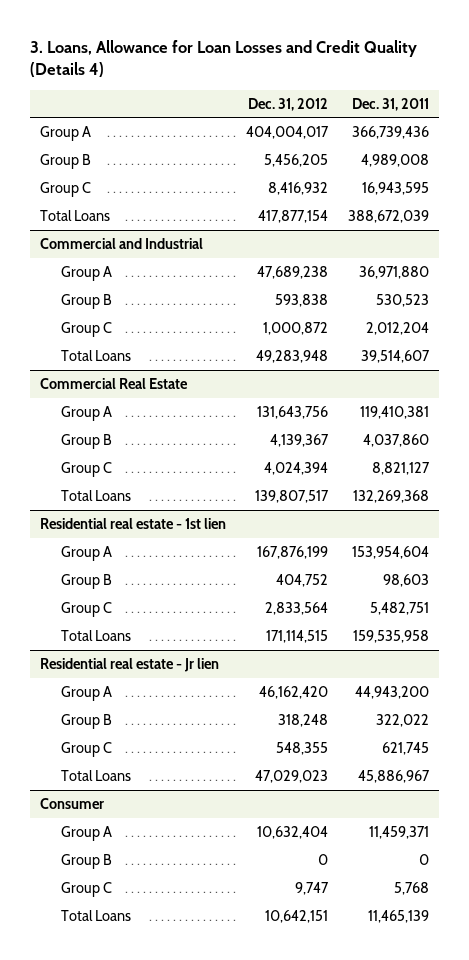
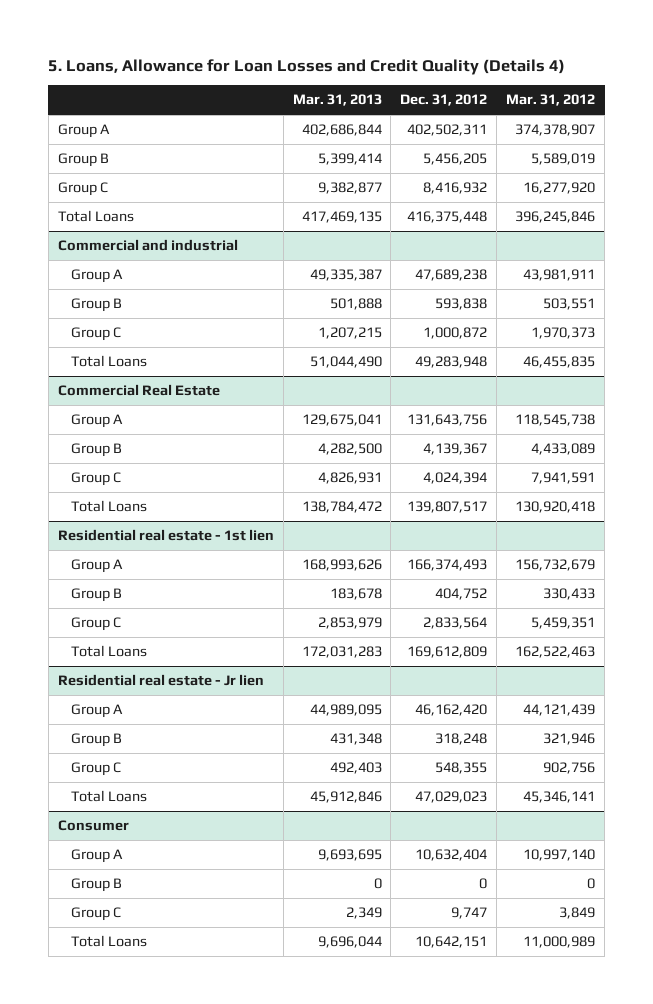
[29,39,417,78] 3. Loans, Allowance for Loan Losses and Credit Quality (Details 4) -> [48,58,566,75] 5. Loans, Allowance for Loan Losses and Credit Quality (Details 4)
[352,97,430,111] Dec. 31, 2011 -> none
none -> [292,94,382,107] Mar. 31, 2013
none -> [506,94,596,107] Mar. 31, 2012
[246,125,330,139] 404,004,017 -> [407,124,488,137] 402,502,311
[258,209,329,223] 417,877,154 -> [407,211,488,224] 416,375,448
[40,237,204,249] Commercial and Industrial -> [57,239,238,252] Commercial and industrial
[257,545,329,559] 167,876,199 -> [407,559,488,572] 166,374,493
[266,629,329,643] 171,114,515 -> [407,646,488,659] 169,612,809

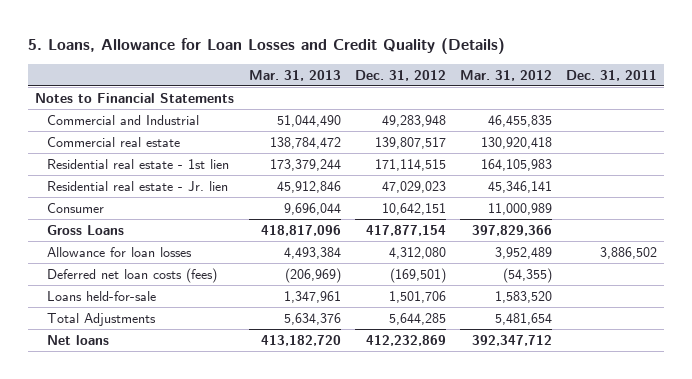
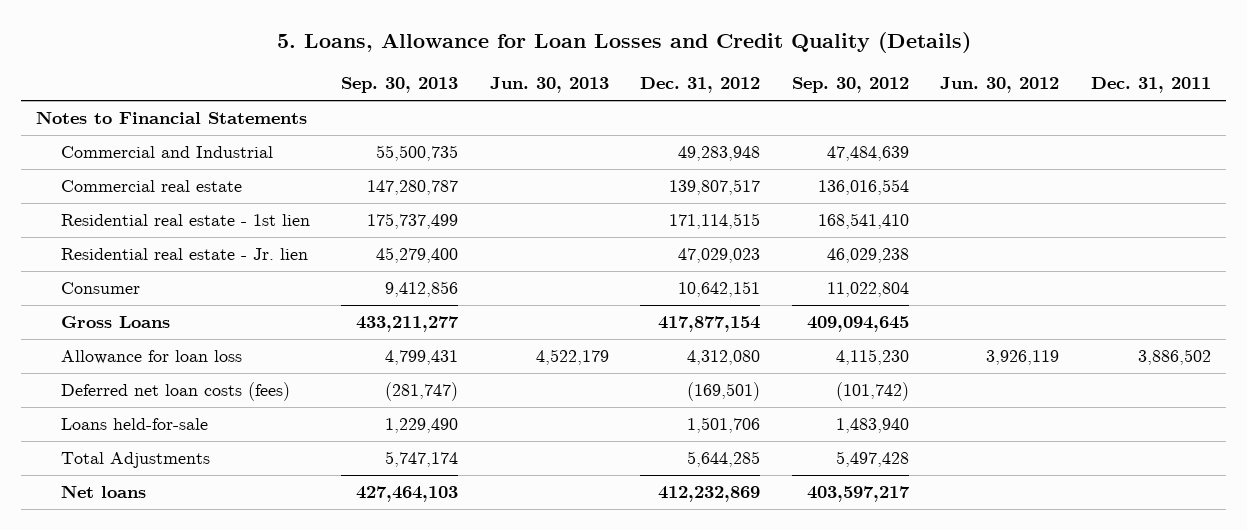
[248,69,341,81] Mar. 31, 2013 -> none
[459,69,552,81] Mar. 31, 2012 -> none
none -> [341,77,459,94] Sep. 30, 2013
none -> [489,77,609,94] Jun. 30, 2013
none -> [791,77,909,94] Sep. 30, 2012
none -> [940,77,1060,94] Jun. 30, 2012
[47,246,193,257] Allowance for loan losses -> [60,350,242,365] Allowance for loan loss

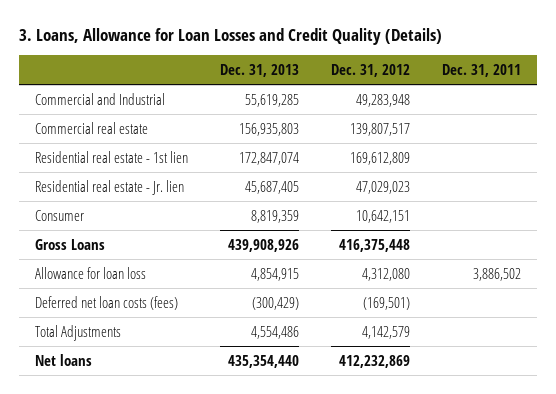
[276,32,971,54] 5. Loans, Allowance for Loan Losses and Credit Quality (Details) -> [18,27,442,45] 3. Loans, Allowance for Loan Losses and Credit Quality (Details)
[341,77,459,94] Sep. 30, 2013 -> none
[489,77,609,94] Jun. 30, 2013 -> none
[791,77,909,94] Sep. 30, 2012 -> none
[940,77,1060,94] Jun. 30, 2012 -> none
none -> [219,63,299,77] Dec. 31, 2013
[36,111,308,125] Notes to Financial Statements -> none
[669,213,761,230] 171,114,515 -> [349,151,410,165] 169,612,809
[658,316,761,333] 417,877,154 -> [338,238,410,252] 416,375,448
[60,418,208,431] Loans held-for-sale -> none
[687,451,761,468] 5,644,285 -> [361,325,410,339] 4,142,579

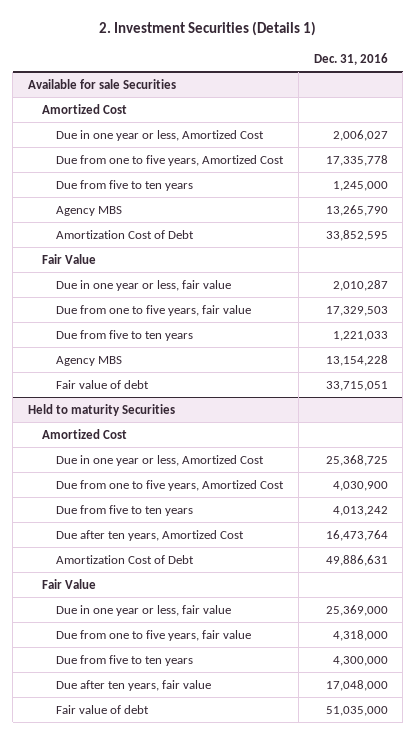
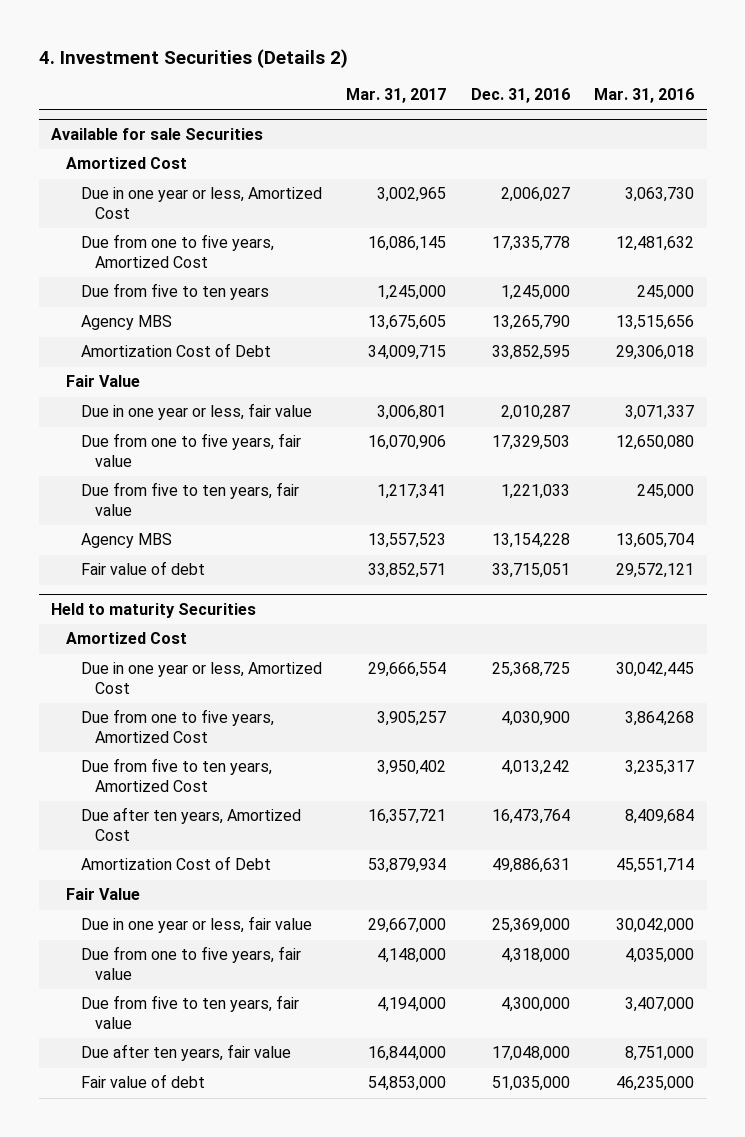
[98,21,316,37] 2. Investment Securities (Details 1) -> [38,48,348,68] 4. Investment Securities (Details 2)
none -> [346,88,447,104] Mar. 31, 2017
none -> [594,88,695,104] Mar. 31, 2016
[56,329,194,341] Due from five to ten years -> [80,482,299,517] Due from five to ten years, fair value
[56,504,194,516] Due from five to ten years -> [80,758,272,793] Due from five to ten years, Amortized Cost
[56,654,194,666] Due from five to ten years -> [80,995,299,1030] Due from five to ten years, fair value

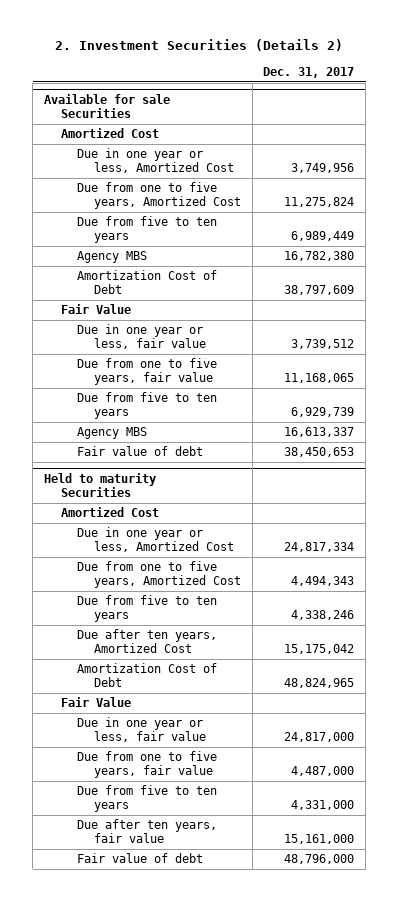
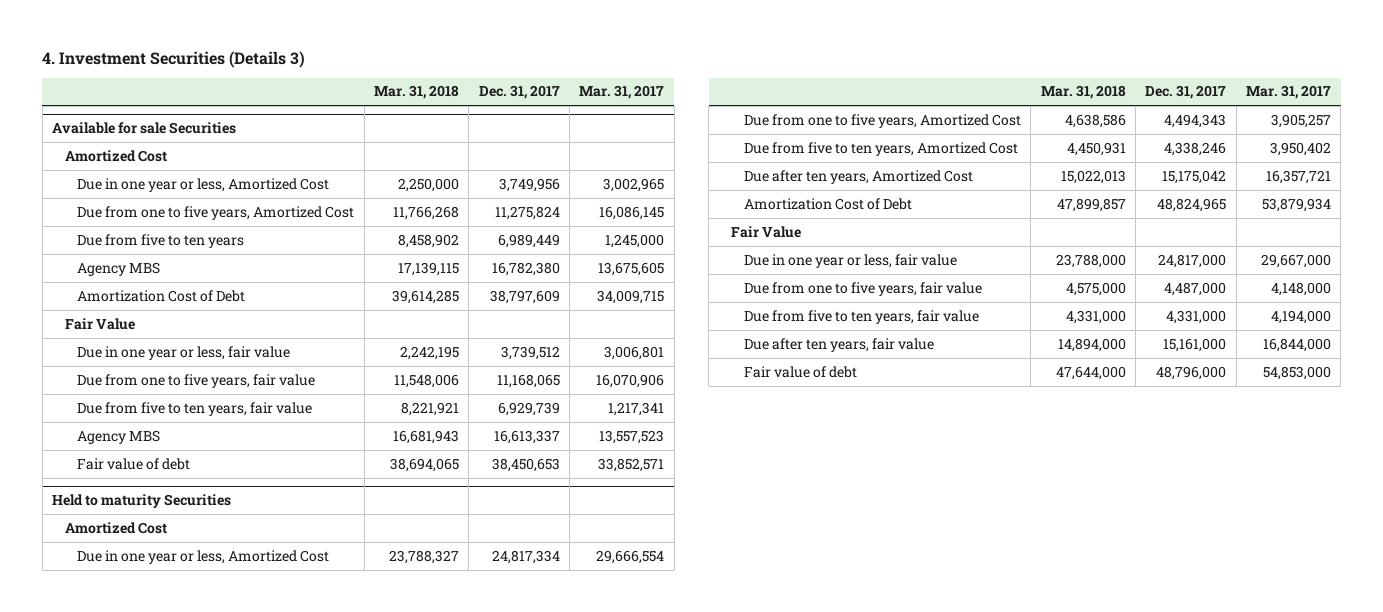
[55,39,344,52] 2. Investment Securities (Details 2) -> [42,50,306,68] 4. Investment Securities (Details 3)
none -> [373,85,459,100] Mar. 31, 2018
none -> [579,85,665,100] Mar. 31, 2017
[77,392,218,419] Due from five to ten years -> [77,401,313,416] Due from five to ten years, fair value
[77,595,218,622] Due from five to ten years -> [743,141,1018,156] Due from five to ten years, Amortized Cost
[77,785,218,812] Due from five to ten years -> [743,309,979,324] Due from five to ten years, fair value

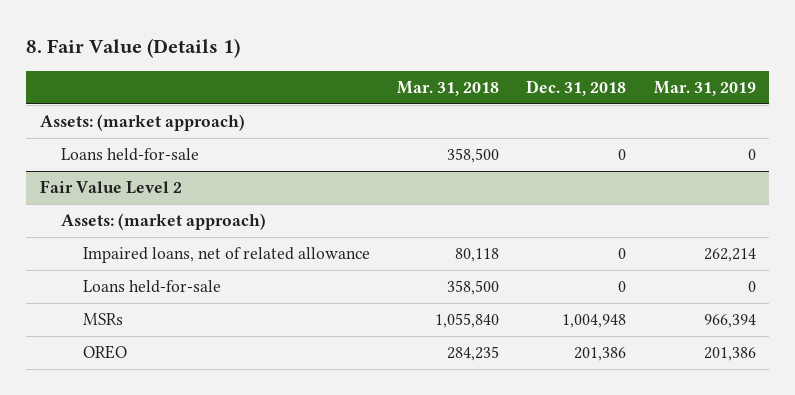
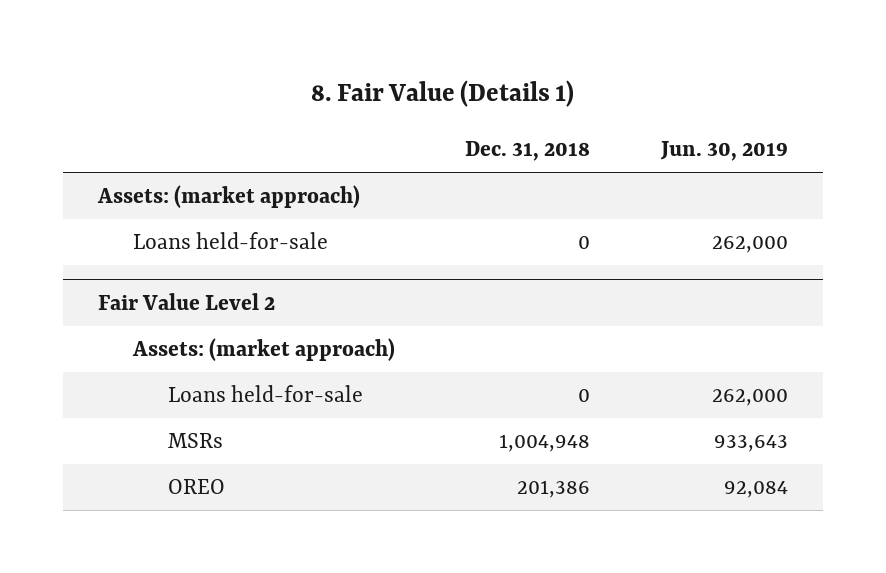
[397,81,500,97] Mar. 31, 2018 -> none
[653,81,756,97] Mar. 31, 2019 -> none
none -> [659,141,788,162] Jun. 30, 2019
[83,247,371,264] Impaired loans, net of related allowance -> none

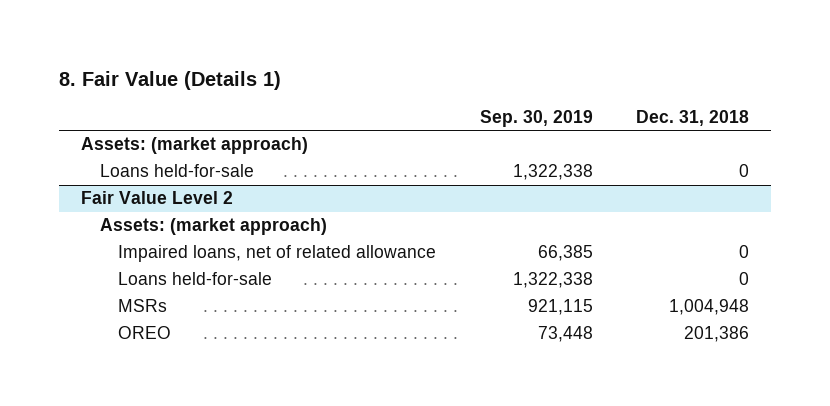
[659,141,788,162] Jun. 30, 2019 -> none
none -> [479,109,593,127] Sep. 30, 2019
none -> [118,245,437,263] Impaired loans, net of related allowance

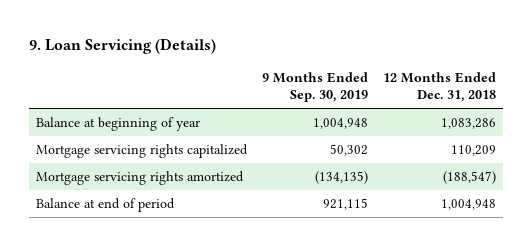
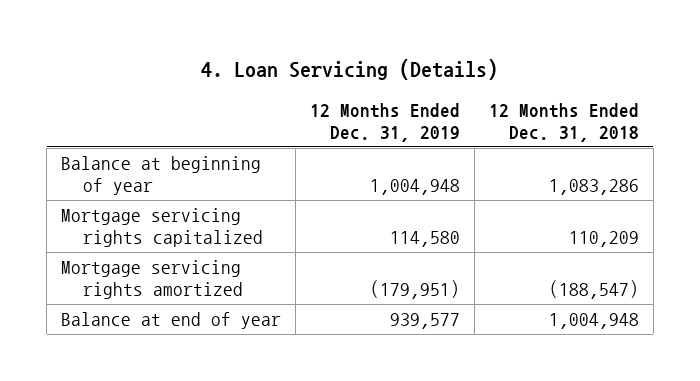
[28,38,216,55] 9. Loan Servicing (Details) -> [200,58,498,80] 4. Loan Servicing (Details)
[261,72,368,103] 9 Months Ended Sep. 30, 2019 -> none
none -> [309,102,460,142] 12 Months Ended Dec. 31, 2019
[36,197,176,212] Balance at end of period -> [61,312,282,330] Balance at end of year

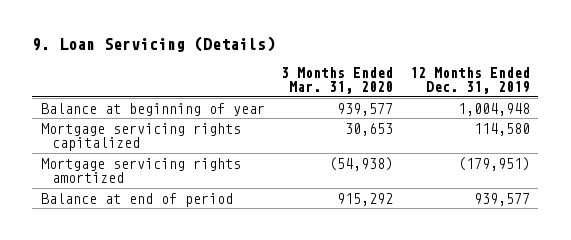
[200,58,498,80] 4. Loan Servicing (Details) -> [32,36,276,53] 9. Loan Servicing (Details)
[488,102,639,142] 12 Months Ended Dec. 31, 2018 -> none
none -> [281,66,394,94] 3 Months Ended Mar. 31, 2020
[61,312,282,330] Balance at end of year -> [40,192,233,207] Balance at end of period

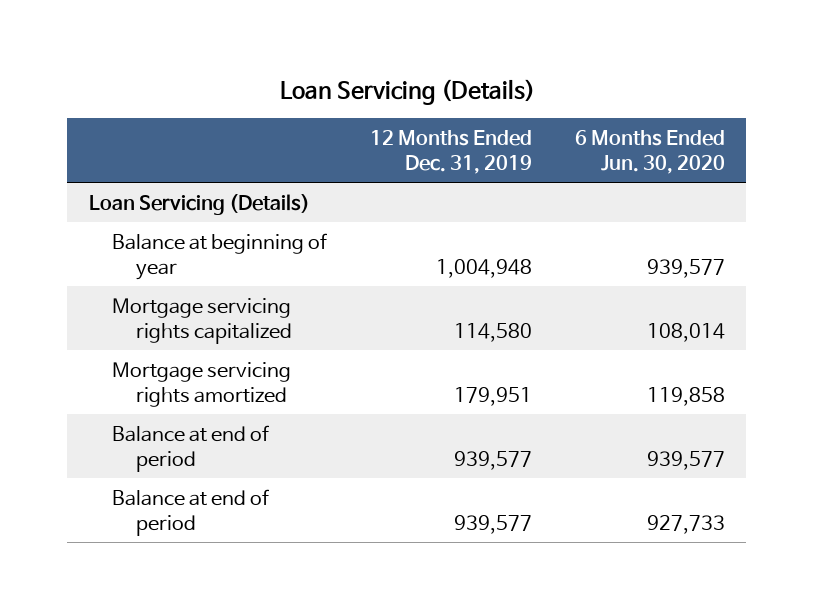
[32,36,276,53] 9. Loan Servicing (Details) -> [279,79,535,106] Loan Servicing (Details)
[281,66,394,94] 3 Months Ended Mar. 31, 2020 -> none
none -> [574,130,725,175] 6 Months Ended Jun. 30, 2020
none -> [88,193,310,215] Loan Servicing (Details)
[458,156,531,171] (179,951) -> [454,386,533,406] 179,951
none -> [112,488,270,536] Balance at end of period

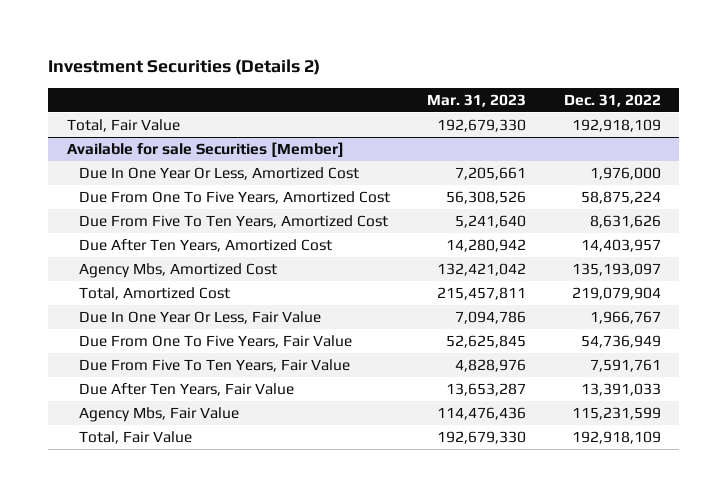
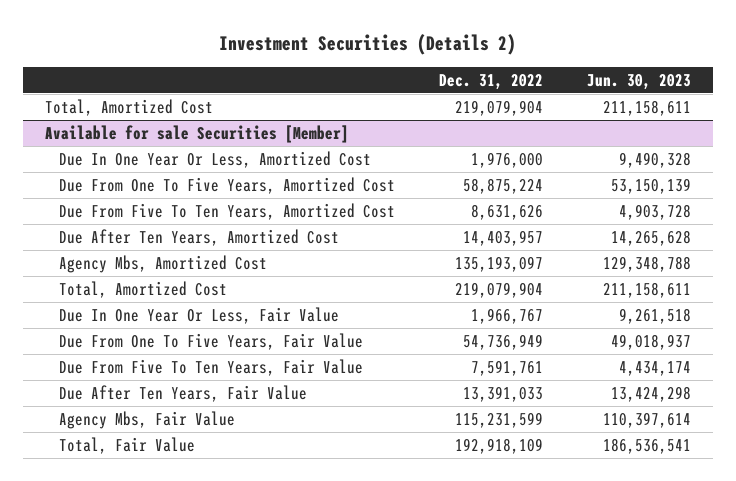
[427,93,527,107] Mar. 31, 2023 -> none
none -> [586,73,691,90] Jun. 30, 2023
[66,119,180,133] Total, Fair Value -> none
none -> [44,98,213,116] Total, Amortized Cost

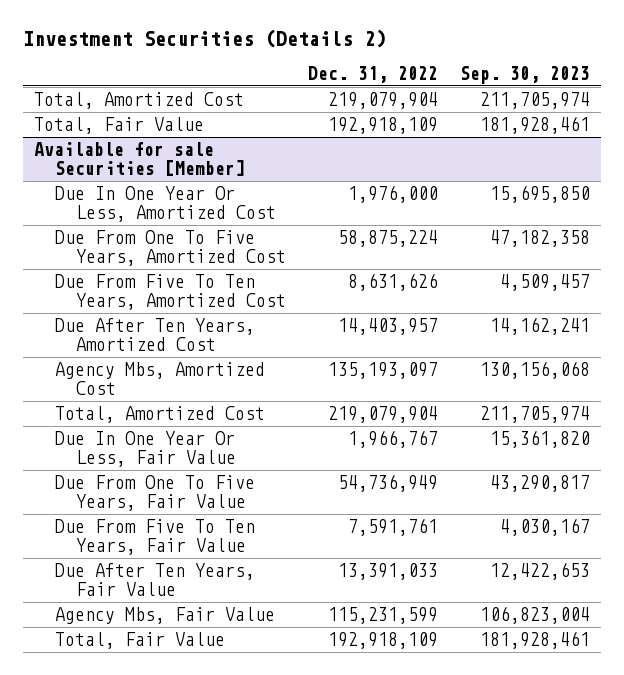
[586,73,691,90] Jun. 30, 2023 -> none
none -> [459,65,590,84] Sep. 30, 2023
none -> [34,117,205,135] Total, Fair Value

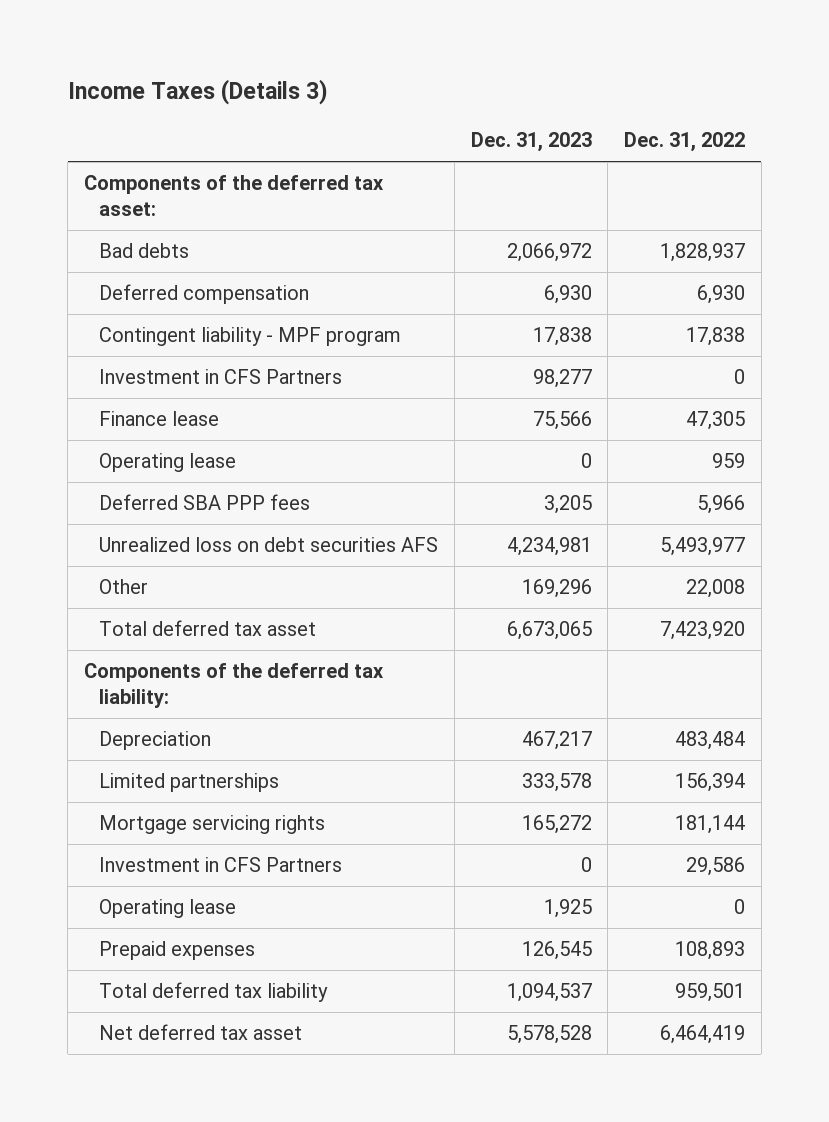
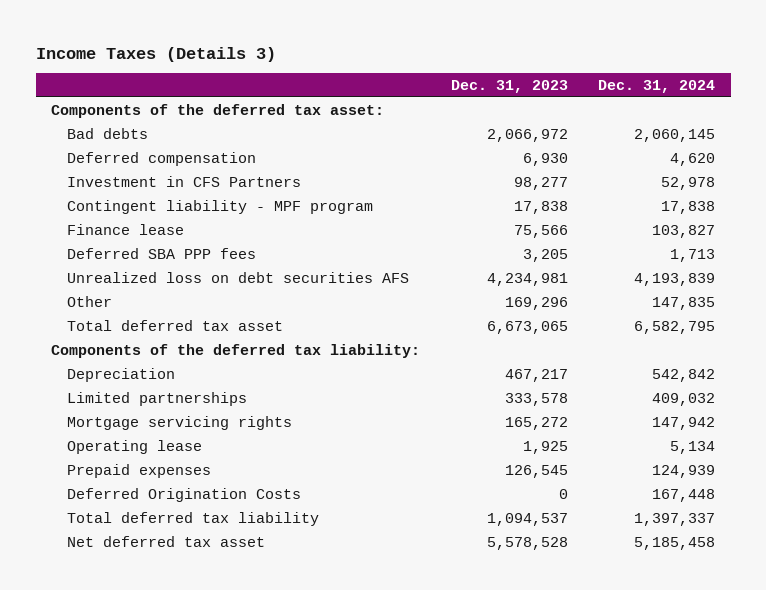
[623,132,745,153] Dec. 31, 2022 -> none
none -> [598,80,716,94] Dec. 31, 2024
[99,327,402,347] Contingent liability - MPF program -> [66,199,373,214] Contingent liability - MPF program
[99,453,237,473] Operating lease -> none
[99,857,343,873] Investment in CFS Partners -> none
none -> [66,487,301,502] Deferred Origination Costs

